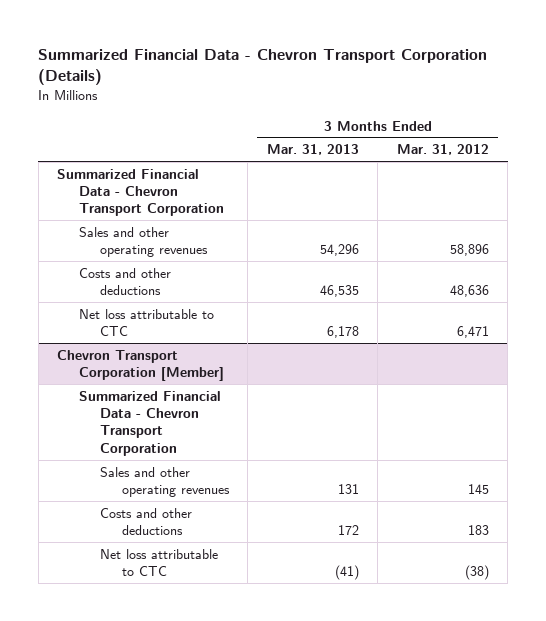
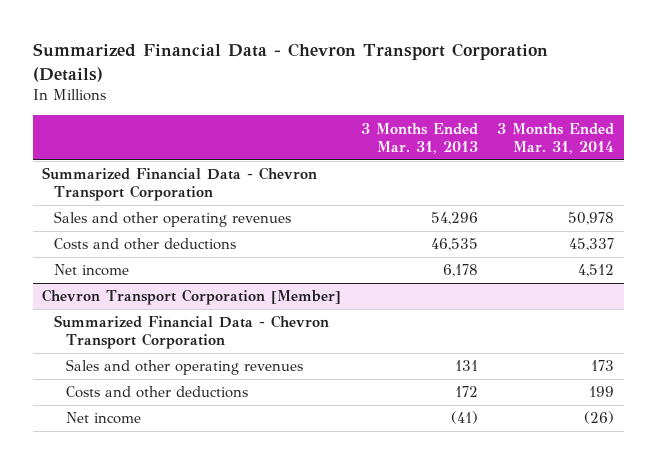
[396,144,489,156] Mar. 31, 2012 -> none
none -> [496,122,614,154] 3 Months Ended Mar. 31, 2014
[78,308,214,337] Net loss attributable to CTC -> [54,264,130,277] Net income
[100,548,219,577] Net loss attributable to CTC -> [65,412,141,425] Net income

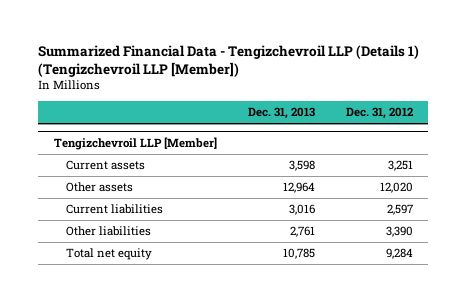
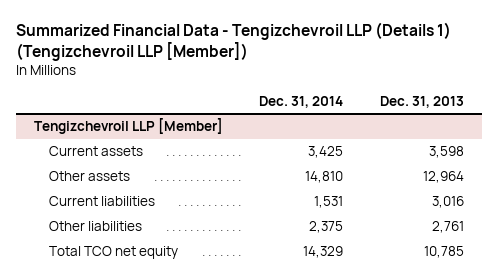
[345,107,413,120] Dec. 31, 2012 -> none
none -> [259,95,344,108] Dec. 31, 2014
[65,248,152,261] Total net equity -> [48,246,178,260] Total TCO net equity

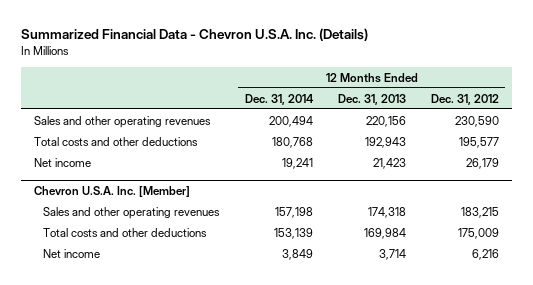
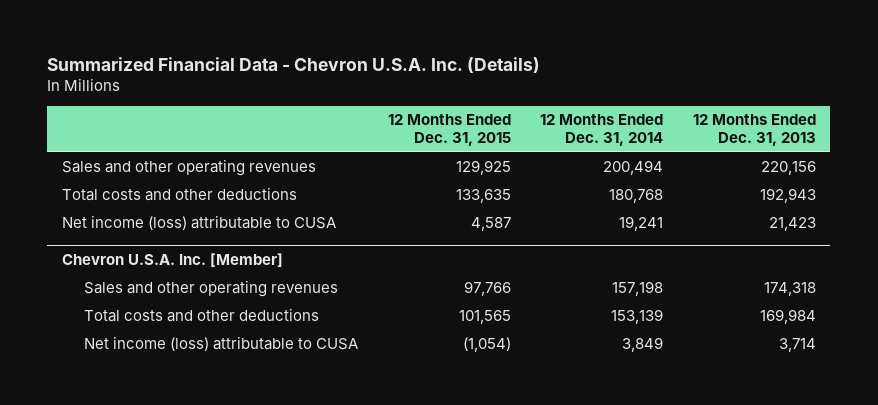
[431,93,500,105] Dec. 31, 2012 -> none
none -> [387,114,511,147] 12 Months Ended Dec. 31, 2015
[33,157,91,167] Net income -> [62,215,337,231] Net income (loss) attributable to CUSA
[43,248,101,258] Net income -> [84,336,359,352] Net income (loss) attributable to CUSA

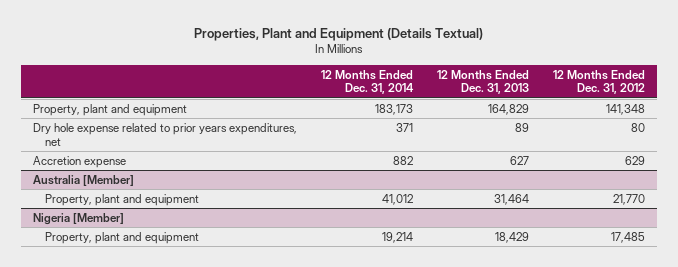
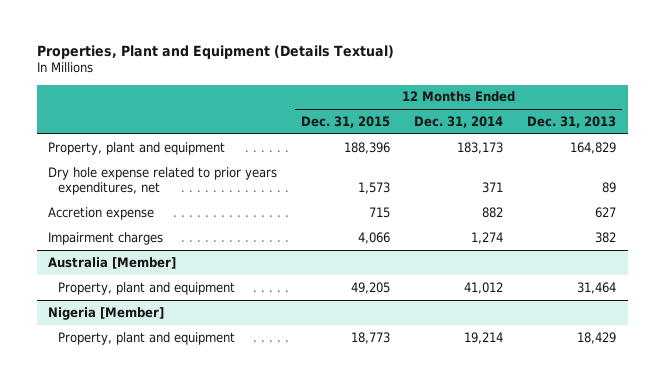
[553,69,646,95] 12 Months Ended Dec. 31, 2012 -> none
none -> [301,115,391,128] Dec. 31, 2015
none -> [48,231,164,245] Impairment charges

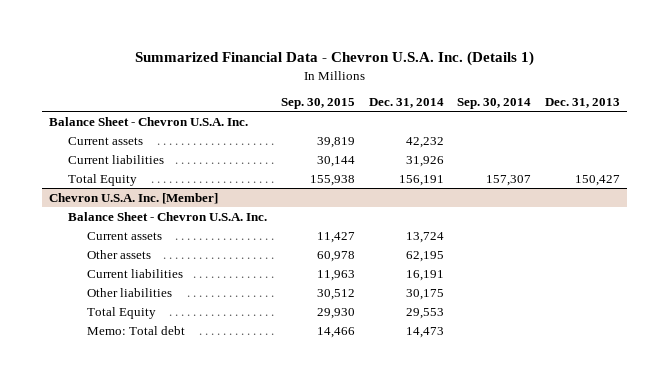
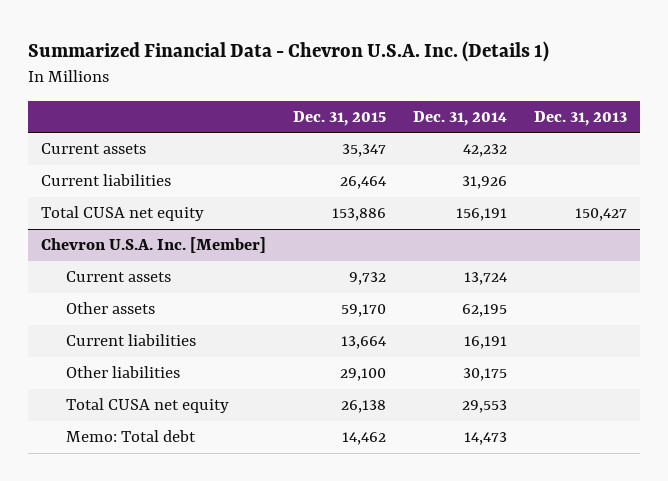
[280,97,355,109] Sep. 30, 2015 -> none
[457,97,532,109] Sep. 30, 2014 -> none
none -> [293,110,387,126] Dec. 31, 2015
[48,116,248,126] Balance Sheet - Chevron U.S.A. Inc. -> none
[67,173,137,186] Total Equity -> [41,206,205,222] Total CUSA net equity
[67,211,267,221] Balance Sheet - Chevron U.S.A. Inc. -> none
[86,306,156,319] Total Equity -> [66,398,230,414] Total CUSA net equity

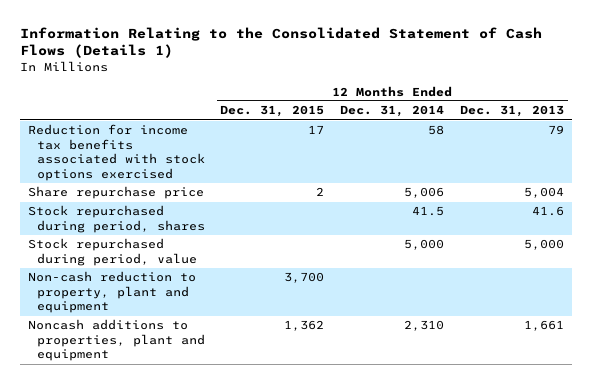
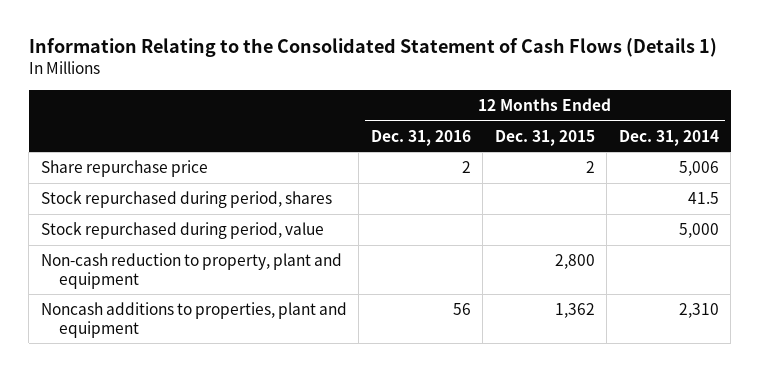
[459,105,564,118] Dec. 31, 2013 -> none
none -> [370,129,471,146] Dec. 31, 2016
[27,124,205,182] Reduction for income tax benefits associated with stock options exercised -> none
[284,272,325,284] 3,700 -> [554,254,595,270] 2,800

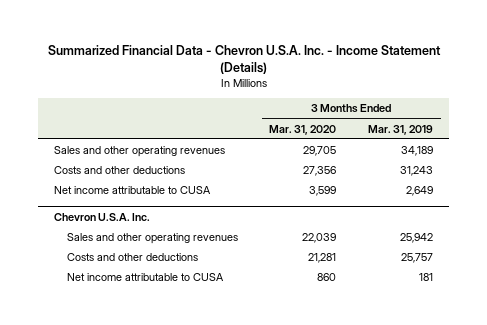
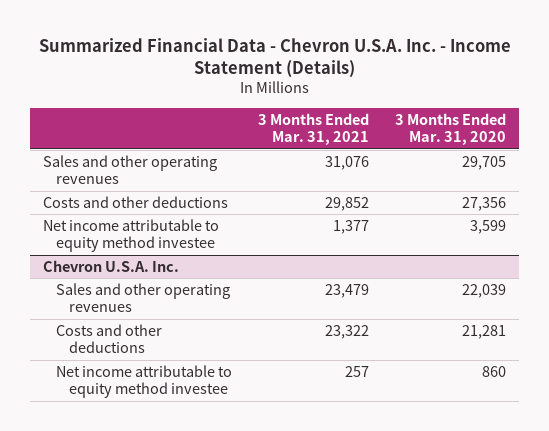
[368,124,434,135] Mar. 31, 2019 -> none
none -> [258,112,370,146] 3 Months Ended Mar. 31, 2021
[54,186,212,195] Net income attributable to CUSA -> [42,218,219,253] Net income attributable to equity method investee
[66,273,224,282] Net income attributable to CUSA -> [55,364,232,399] Net income attributable to equity method investee

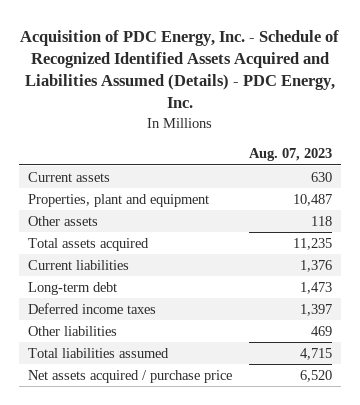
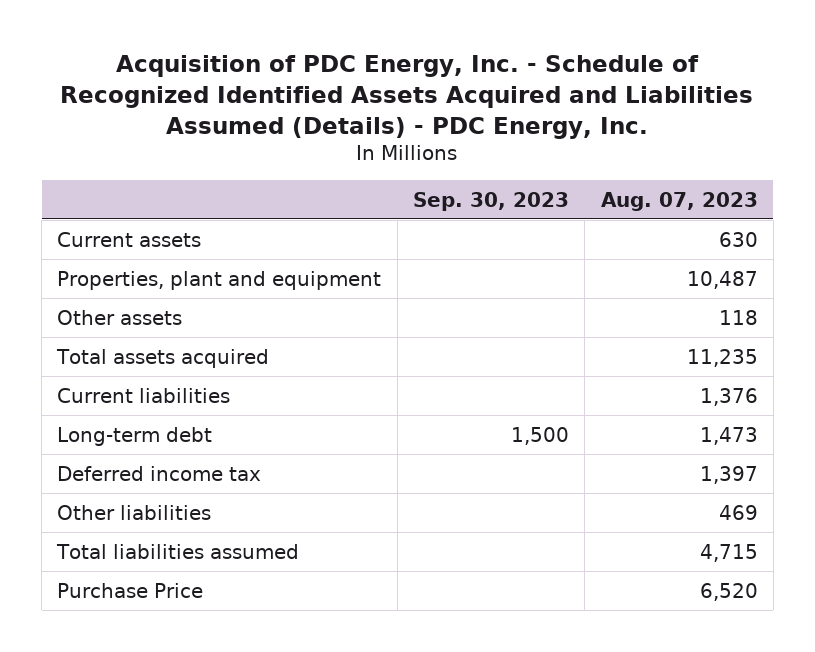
none -> [412,191,569,211] Sep. 30, 2023
[27,302,156,314] Deferred income taxes -> [57,465,262,481] Deferred income tax
[27,369,232,383] Net assets acquired / purchase price -> [57,582,204,598] Purchase Price

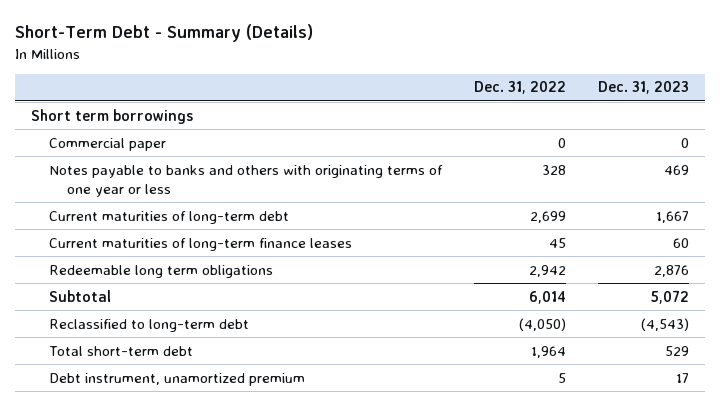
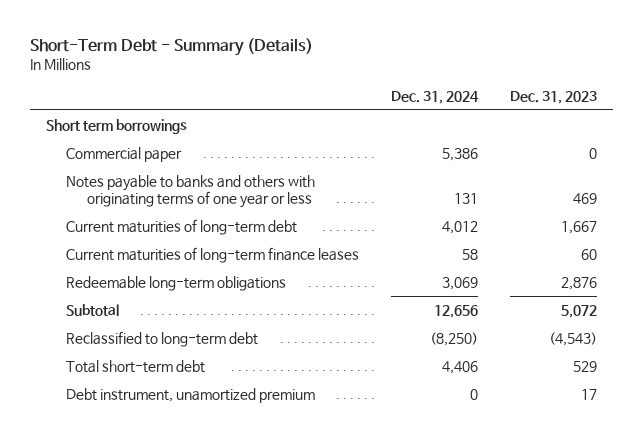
[474,81,567,95] Dec. 31, 2022 -> none
none -> [391,90,480,104] Dec. 31, 2024
[49,264,274,278] Redeemable long term obligations -> [66,275,287,291] Redeemable long-term obligations

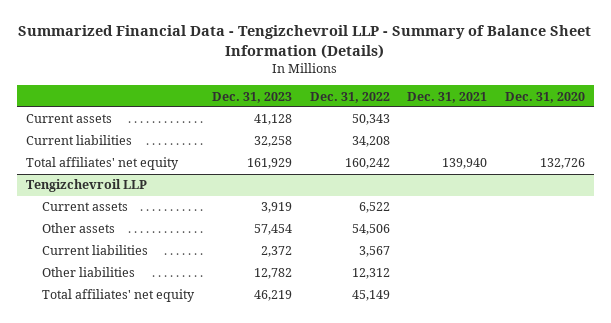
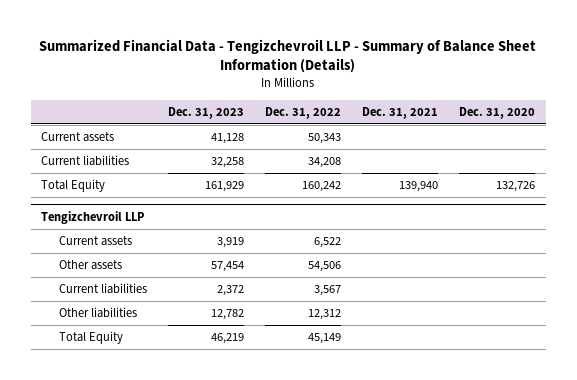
[25,157,179,171] Total affiliates' net equity -> [41,179,106,193] Total Equity
[42,289,196,303] Total affiliates' net equity -> [59,331,124,345] Total Equity

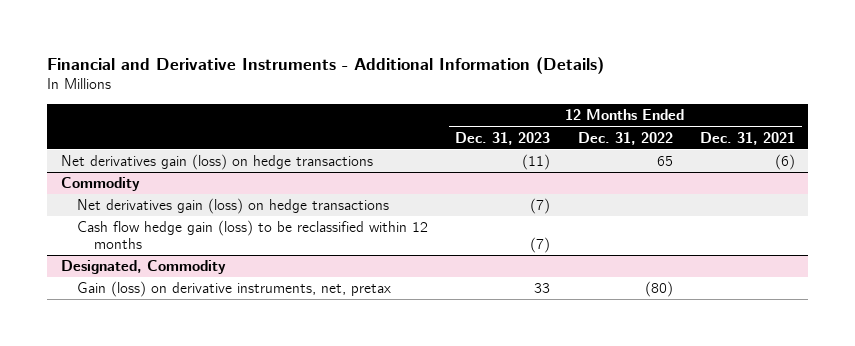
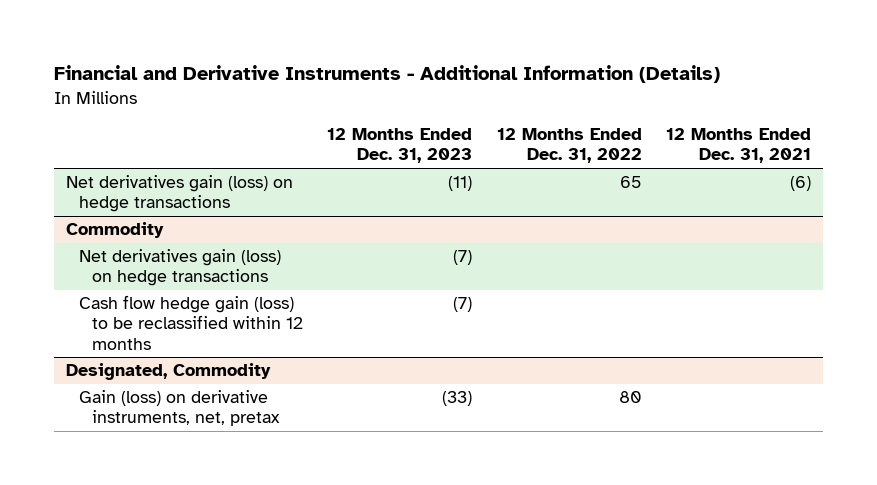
[534,283,551,294] 33 -> [442,391,473,407] (33)
[644,281,673,298] (80) -> [618,391,642,404] 80

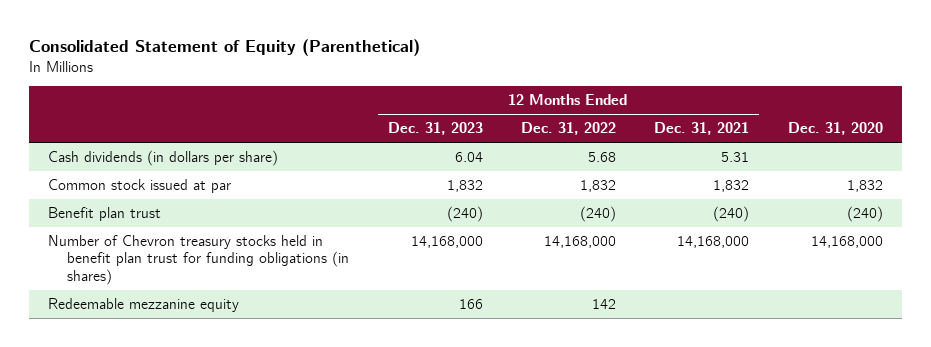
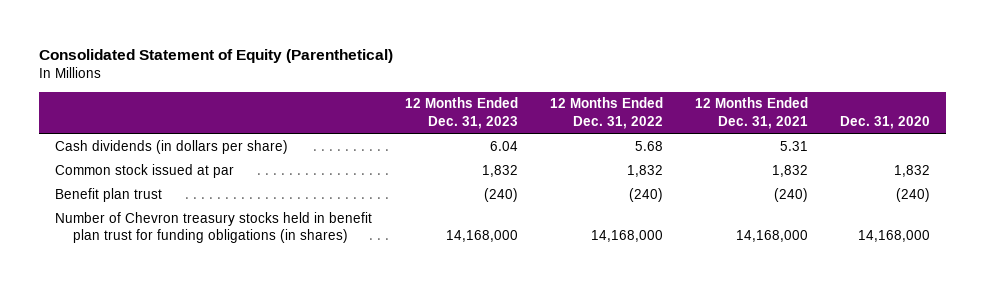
[48,298,240,313] Redeemable mezzanine equity -> none

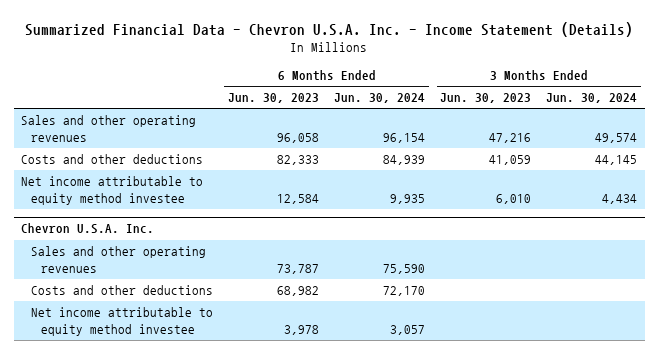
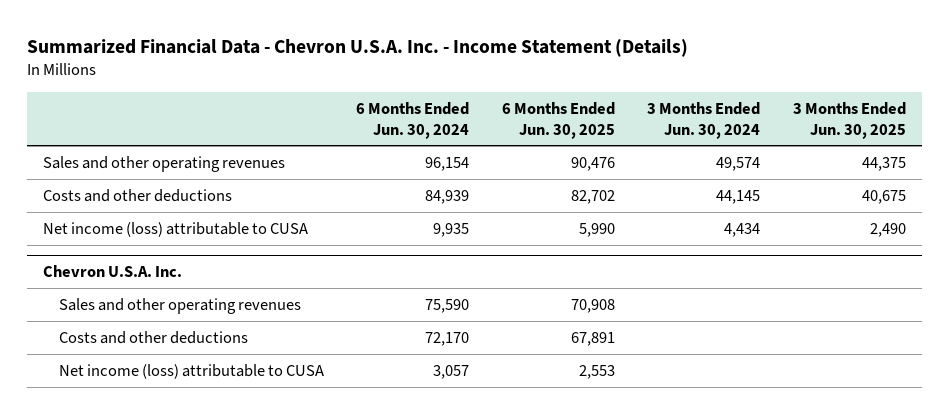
[228,93,320,104] Jun. 30, 2023 -> none
[440,93,532,104] Jun. 30, 2023 -> none
none -> [501,101,615,139] 6 Months Ended Jun. 30, 2025
none -> [792,101,906,139] 3 Months Ended Jun. 30, 2025
[21,176,204,205] Net income attributable to equity method investee -> [42,221,308,237] Net income (loss) attributable to CUSA
[31,307,214,336] Net income attributable to equity method investee -> [58,363,324,379] Net income (loss) attributable to CUSA

